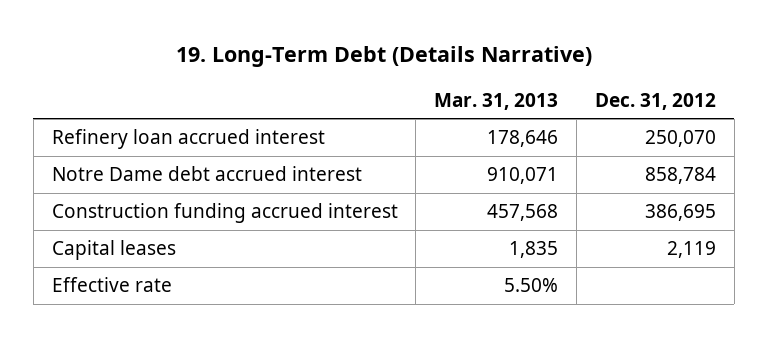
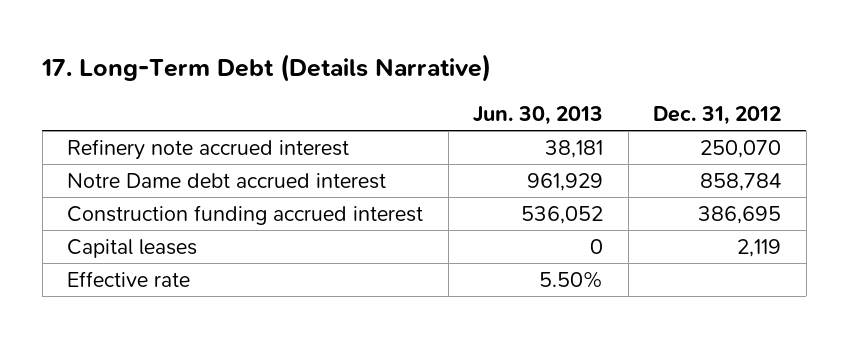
[175,46,592,68] 19. Long-Term Debt (Details Narrative) -> [41,53,492,82] 17. Long-Term Debt (Details Narrative)
[434,92,559,110] Mar. 31, 2013 -> none
none -> [473,106,604,126] Jun. 30, 2013
[51,129,325,150] Refinery loan accrued interest -> [67,138,350,160] Refinery note accrued interest

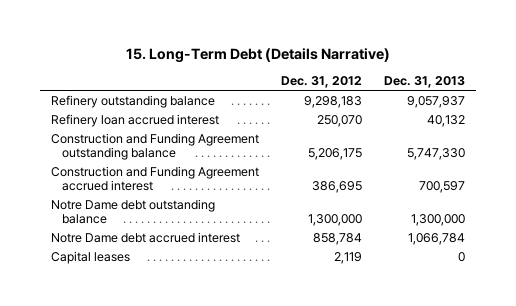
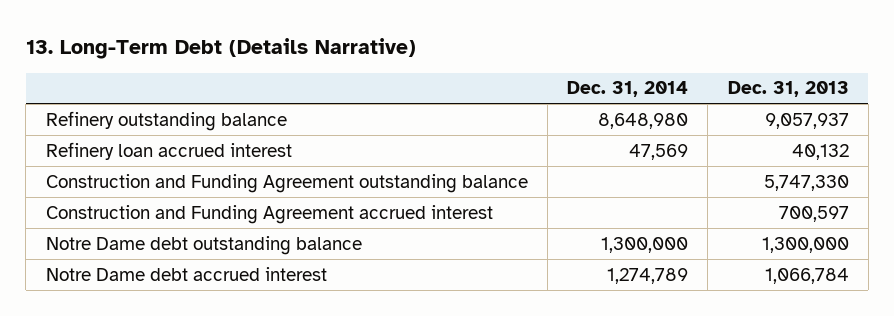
[125,47,390,63] 15. Long-Term Debt (Details Narrative) -> [25,38,416,60] 13. Long-Term Debt (Details Narrative)
[280,76,362,89] Dec. 31, 2012 -> none
none -> [567,81,689,98] Dec. 31, 2014
[50,250,130,264] Capital leases -> none

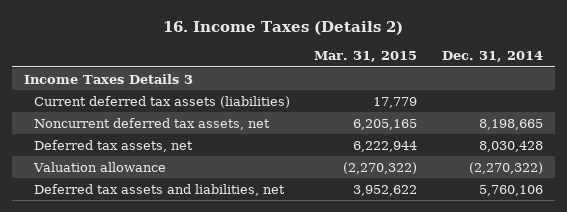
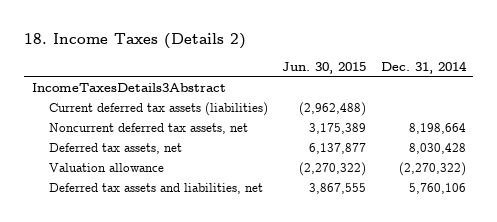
[163,20,404,35] 16. Income Taxes (Details 2) -> [24,32,247,49] 18. Income Taxes (Details 2)
[314,51,418,63] Mar. 31, 2015 -> none
none -> [282,61,367,74] Jun. 30, 2015
[24,73,194,84] Income Taxes Details 3 -> [31,83,226,93] IncomeTaxesDetails3Abstract
[478,118,543,130] 8,198,665 -> [408,123,466,135] 8,198,664

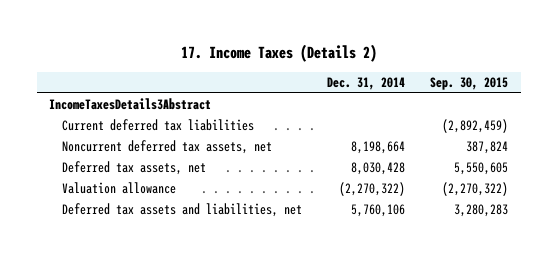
[24,32,247,49] 18. Income Taxes (Details 2) -> [180,44,377,63] 17. Income Taxes (Details 2)
[282,61,367,74] Jun. 30, 2015 -> none
none -> [430,77,509,91] Sep. 30, 2015
[48,102,268,117] Current deferred tax assets (liabilities) -> [62,119,255,132] Current deferred tax liabilities

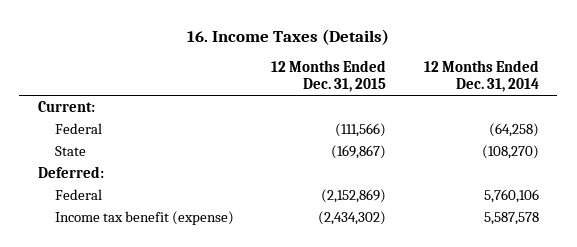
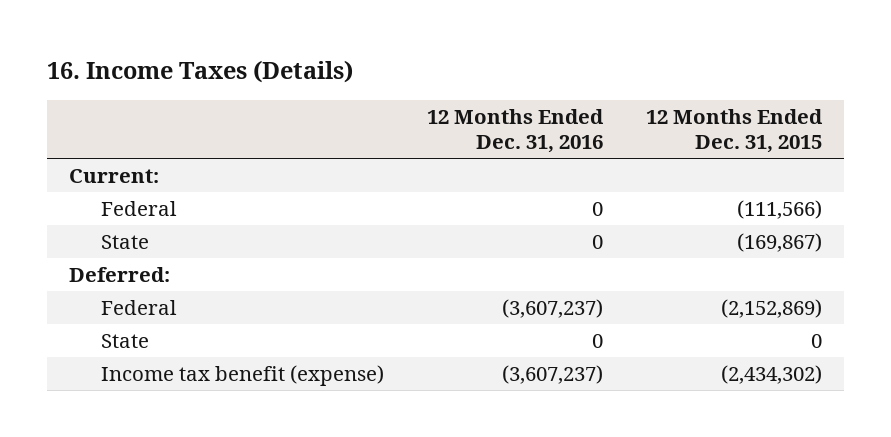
[423,59,539,93] 12 Months Ended Dec. 31, 2014 -> none
none -> [427,108,605,153] 12 Months Ended Dec. 31, 2016
none -> [101,334,150,349] State

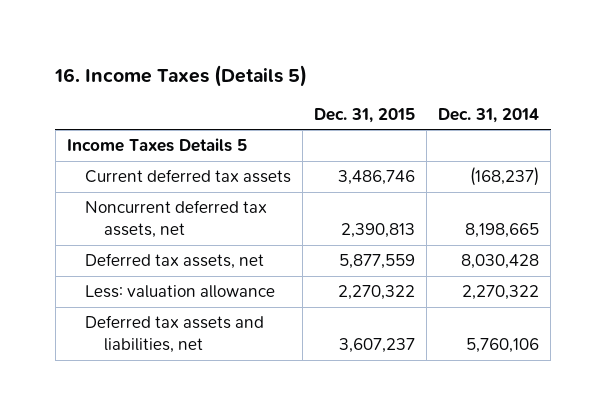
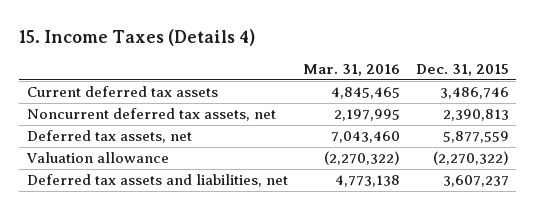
[54,64,308,87] 16. Income Taxes (Details 5) -> [18,28,255,46] 15. Income Taxes (Details 4)
[438,107,540,123] Dec. 31, 2014 -> none
none -> [303,64,401,77] Mar. 31, 2016
[66,138,247,153] Income Taxes Details 5 -> none
[85,285,276,299] Less: valuation allowance -> [25,152,169,164] Valuation allowance
[338,285,416,301] 2,270,322 -> [432,151,509,166] (2,270,322)

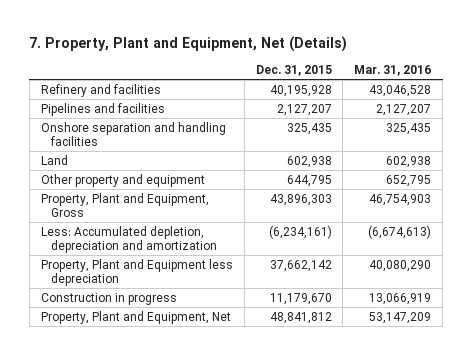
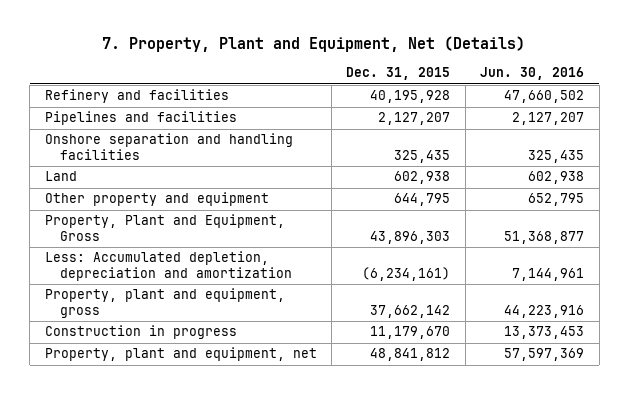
[354,65,432,77] Mar. 31, 2016 -> none
none -> [480,67,585,81] Jun. 30, 2016
[40,258,233,287] Property, Plant and Equipment less depreciation -> [44,288,285,318] Property, plant and equipment, gross
[40,310,231,324] Property, Plant and Equipment, Net -> [44,347,317,362] Property, plant and equipment, net

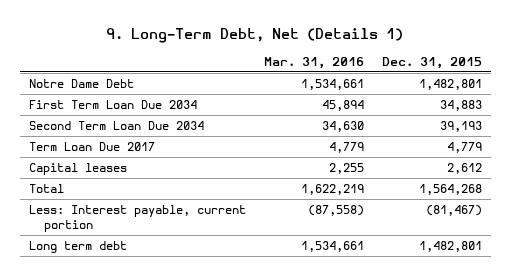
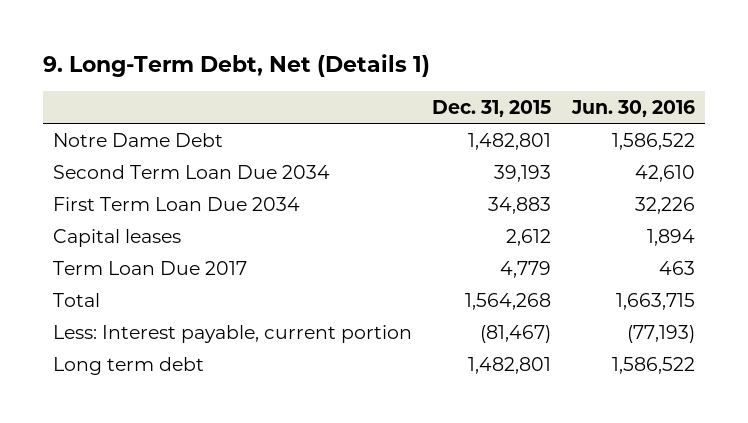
[263,56,364,69] Mar. 31, 2016 -> none
none -> [570,99,695,117] Jun. 30, 2016
[29,99,198,109] First Term Loan Due 2034 -> [52,196,300,211] First Term Loan Due 2034
[29,141,156,151] Term Loan Due 2017 -> [52,260,247,275] Term Loan Due 2017

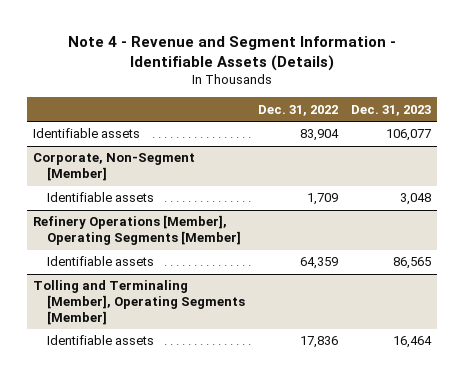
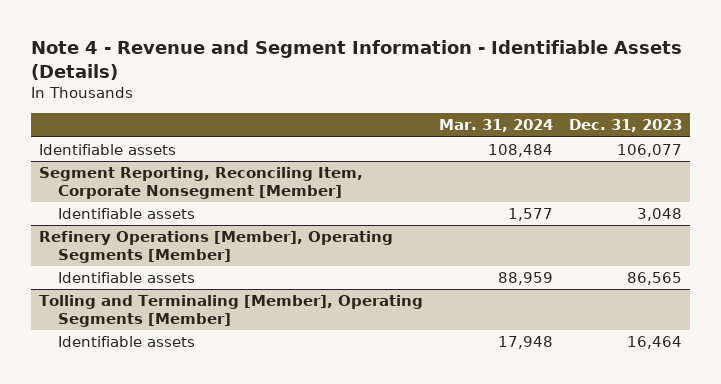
[257,104,338,116] Dec. 31, 2022 -> none
none -> [438,119,553,133] Mar. 31, 2024
[33,153,196,182] Corporate, Non-Segment [Member] -> [38,167,363,199] Segment Reporting, Reconciling Item, Corporate Nonsegment [Member]

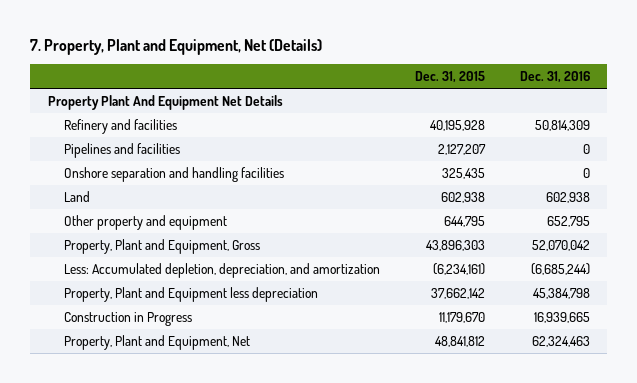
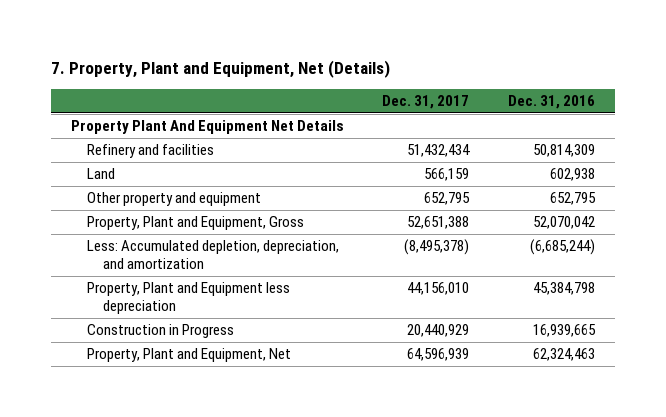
[414,71,485,84] Dec. 31, 2015 -> none
none -> [382,95,470,110] Dec. 31, 2017
[63,142,180,158] Pipelines and facilities -> none
[63,166,284,182] Onshore separation and handling facilities -> none

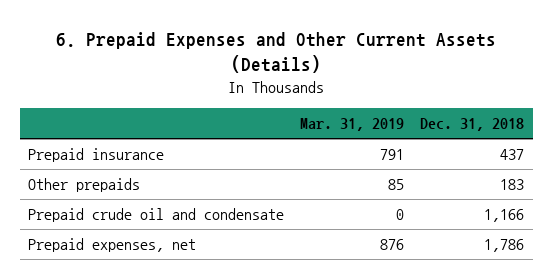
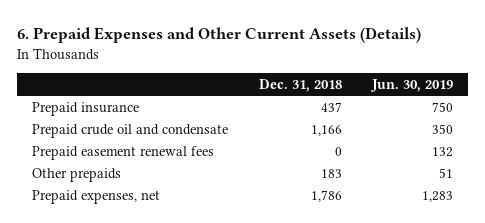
[300,118,405,132] Mar. 31, 2019 -> none
none -> [370,78,454,92] Jun. 30, 2019
none -> [32,145,215,160] Prepaid easement renewal fees
[27,178,140,193] Other prepaids -> [32,167,122,182] Other prepaids

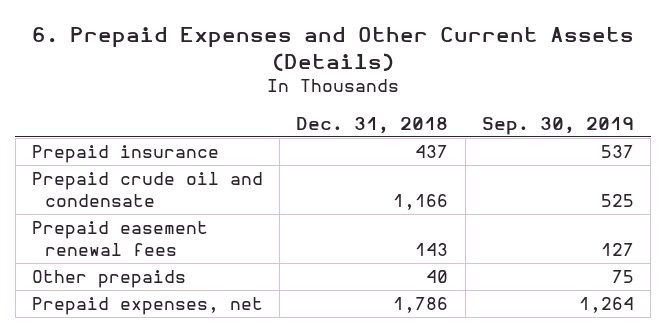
[370,78,454,92] Jun. 30, 2019 -> none
none -> [481,116,634,135] Sep. 30, 2019
[334,146,342,156] 0 -> [415,242,449,256] 143
[320,168,342,178] 183 -> [426,270,449,284] 40

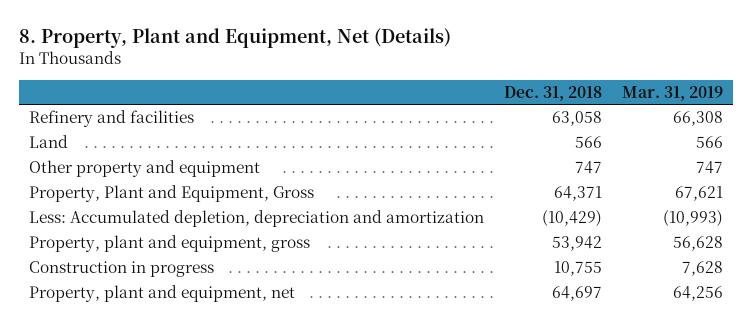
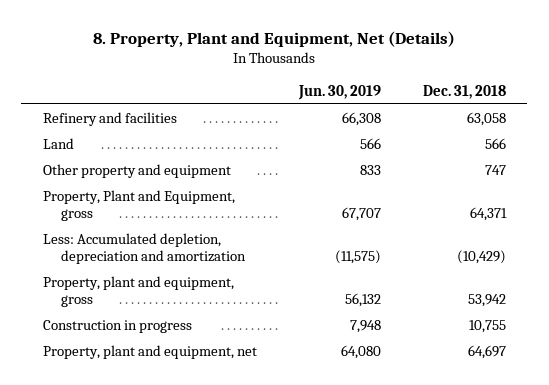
[622,85,724,101] Mar. 31, 2019 -> none
none -> [297,84,381,100] Jun. 30, 2019
[28,184,314,202] Property, Plant and Equipment, Gross -> [42,189,235,221] Property, Plant and Equipment, gross

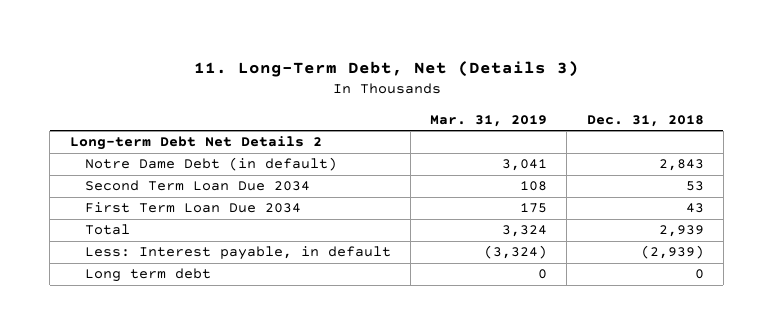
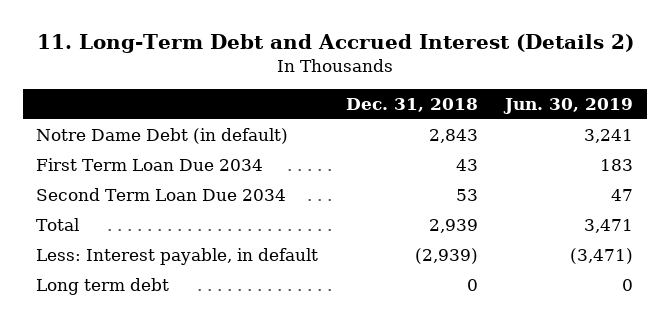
[193,61,579,78] 11. Long-Term Debt, Net (Details 3) -> [36,33,634,53] 11. Long-Term Debt and Accrued Interest (Details 2)
[430,114,548,127] Mar. 31, 2019 -> none
none -> [503,97,634,114] Jun. 30, 2019
[69,136,322,151] Long-term Debt Net Details 2 -> none
[84,180,310,192] Second Term Loan Due 2034 -> [36,188,287,202] Second Term Loan Due 2034

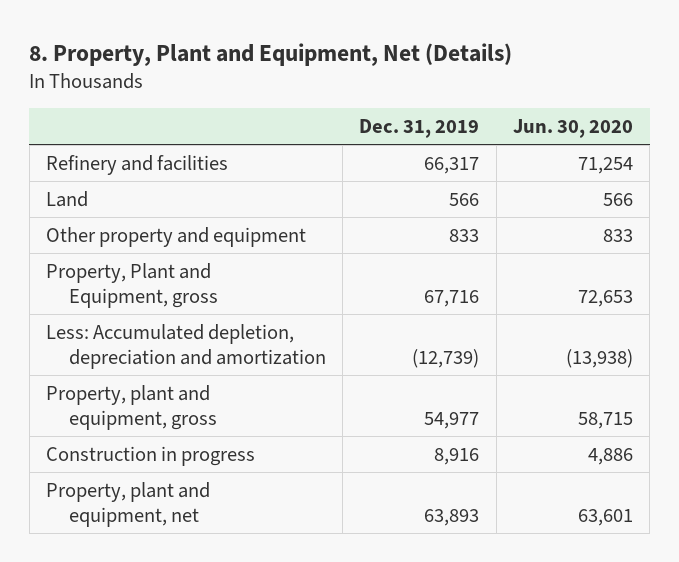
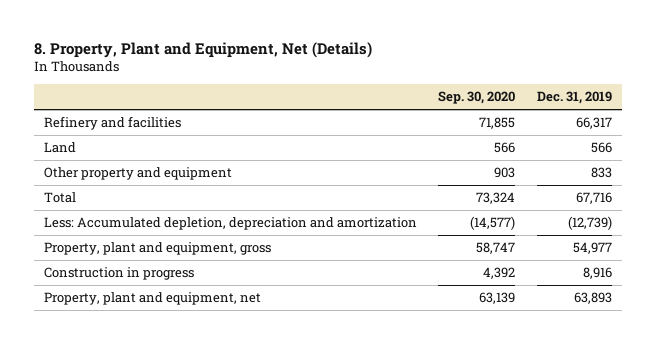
[512,118,633,138] Jun. 30, 2020 -> none
none -> [438,91,516,105] Sep. 30, 2020
[45,262,218,308] Property, Plant and Equipment, gross -> [44,192,77,204] Total

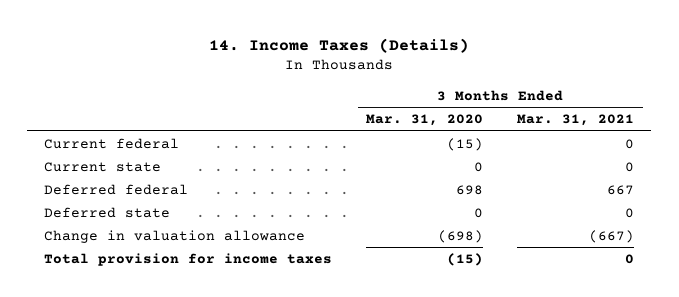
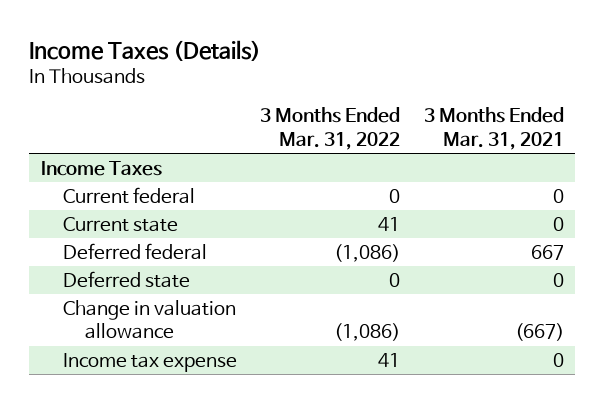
[209,37,470,53] 14. Income Taxes (Details) -> [29,39,262,61] Income Taxes (Details)
[366,114,484,127] Mar. 31, 2020 -> none
none -> [260,107,401,150] 3 Months Ended Mar. 31, 2022
none -> [40,160,162,176] Income Taxes
[44,252,333,266] Total provision for income taxes -> [62,352,237,372] Income tax expense

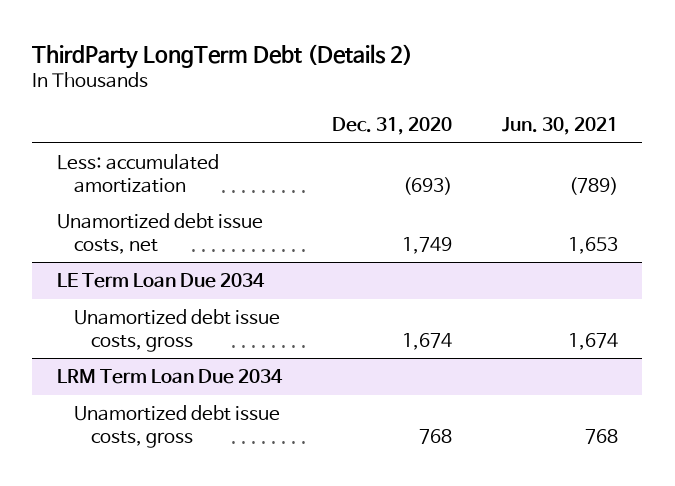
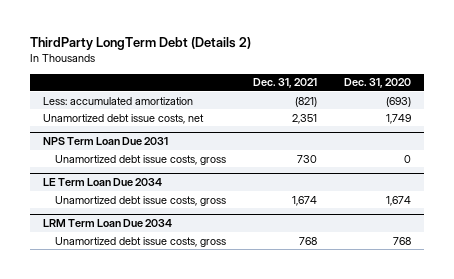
[501,117,618,136] Jun. 30, 2021 -> none
none -> [252,78,317,89] Dec. 31, 2021
none -> [43,137,169,146] NPS Term Loan Due 2031
none -> [55,154,227,165] Unamortized debt issue costs, gross

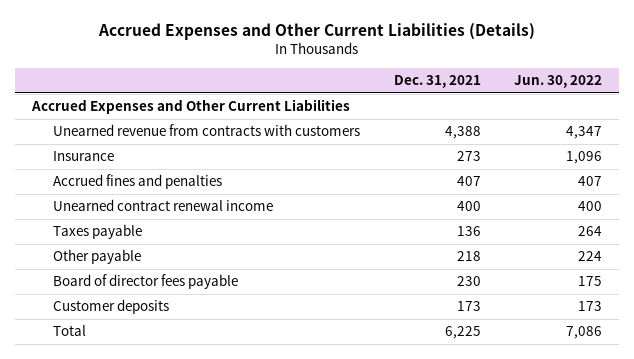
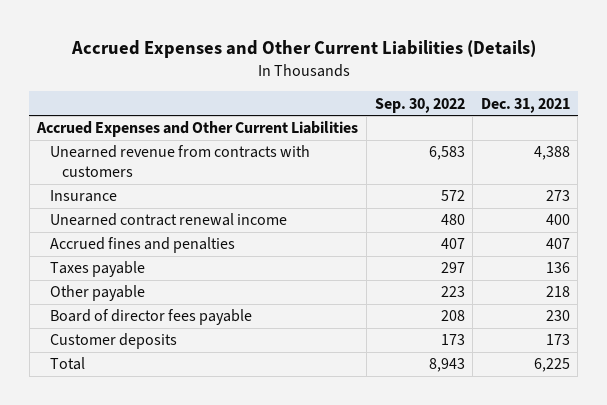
[514,75,603,89] Jun. 30, 2022 -> none
none -> [374,97,465,113] Sep. 30, 2022
[52,174,222,190] Accrued fines and penalties -> [49,237,235,254] Accrued fines and penalties

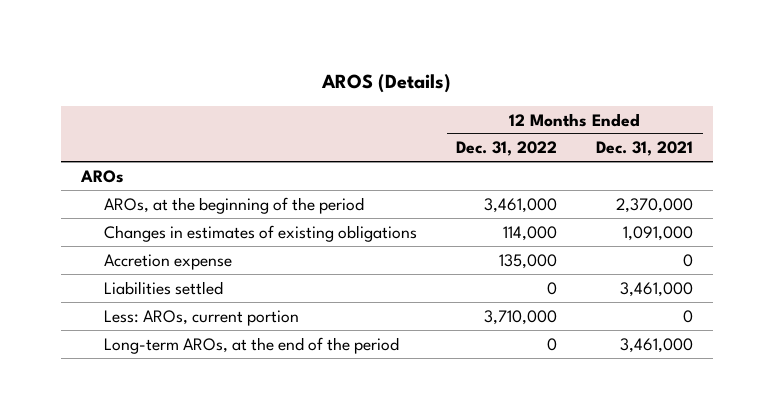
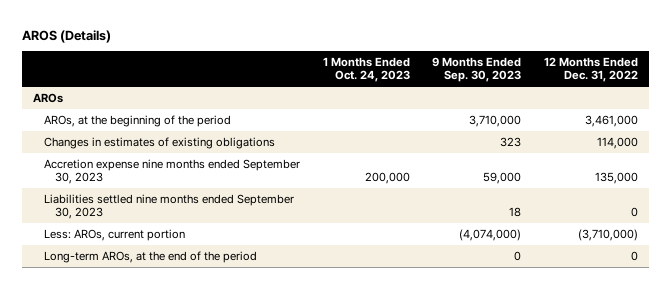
[596,141,694,157] Dec. 31, 2021 -> none
none -> [322,56,410,83] 1 Months Ended Oct. 24, 2023
none -> [432,56,522,83] 9 Months Ended Sep. 30, 2023
[104,253,233,270] Accretion expense -> [44,158,301,185] Accretion expense nine months ended September 30, 2023
[104,280,224,295] Liabilities settled -> [44,193,295,220] Liabilities settled nine months ended September 30, 2023
[484,309,558,325] 3,710,000 -> [577,228,638,241] (3,710,000)

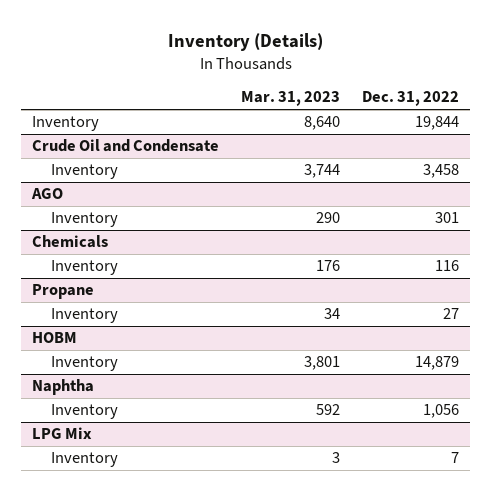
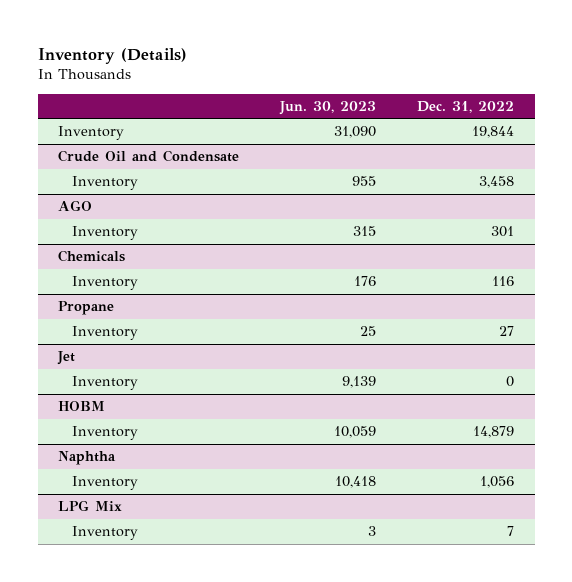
[241,91,341,107] Mar. 31, 2023 -> none
none -> [279,100,377,115] Jun. 30, 2023
none -> [57,351,76,366] Jet
none -> [71,376,138,391] Inventory

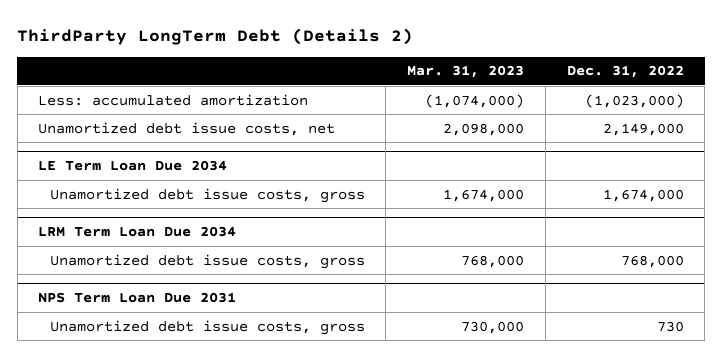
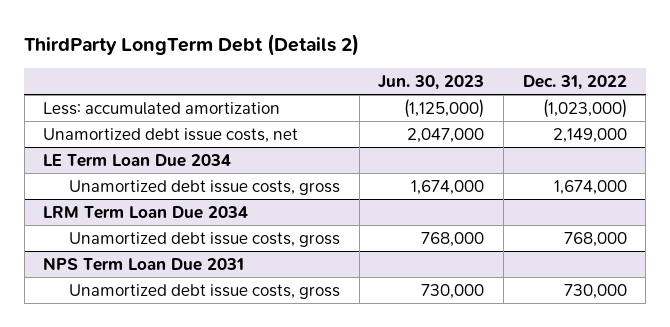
[407,65,525,79] Mar. 31, 2023 -> none
none -> [378,74,485,90] Jun. 30, 2023
[656,320,684,332] 730 -> [563,283,627,299] 730,000

